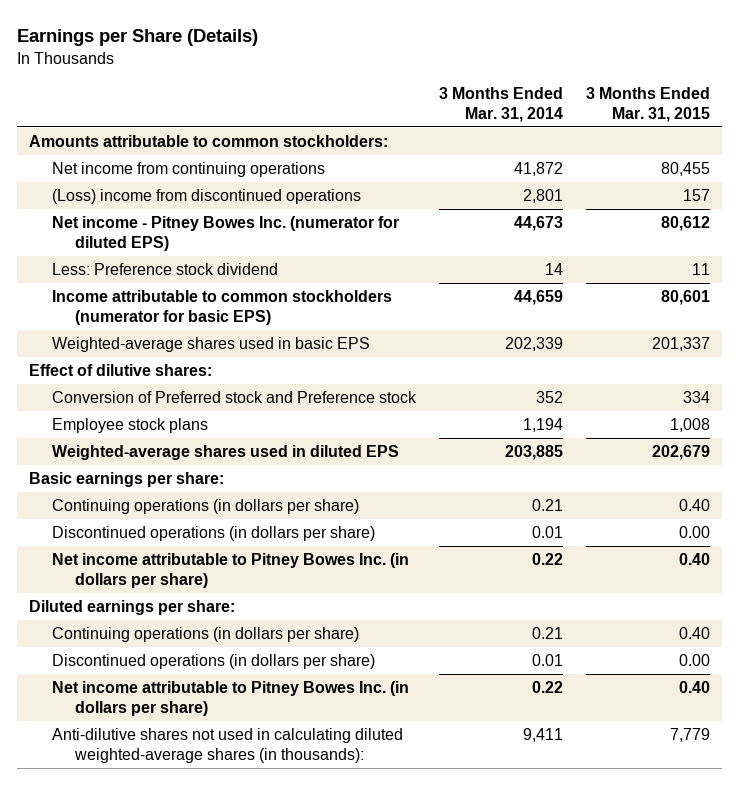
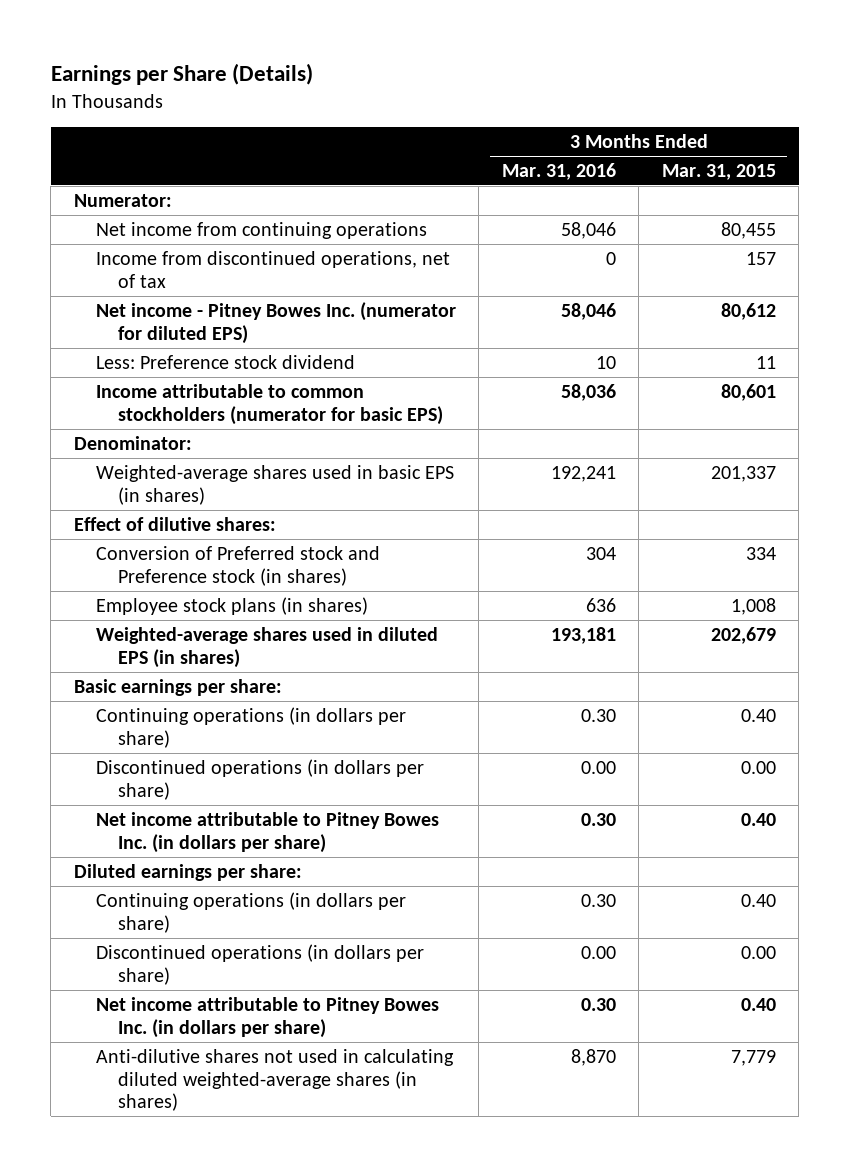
[439,86,564,122] 3 Months Ended Mar. 31, 2014 -> none
none -> [501,162,616,180] Mar. 31, 2016
[28,134,388,147] Amounts attributable to common stockholders: -> [73,193,172,207] Numerator:
[51,188,361,204] (Loss) income from discontinued operations -> [95,250,450,288] Income from discontinued operations, net of tax
none -> [73,435,192,450] Denominator:
[51,336,370,352] Weighted-average shares used in basic EPS -> [95,464,454,505] Weighted-average shares used in basic EPS (in shares)
[51,390,417,403] Conversion of Preferred stock and Preference stock -> [95,545,380,586] Conversion of Preferred stock and Preference stock (in shares)
[51,417,208,433] Employee stock plans -> [95,596,368,615] Employee stock plans (in shares)
[51,444,399,460] Weighted-average shares used in diluted EPS -> [95,626,438,668] Weighted-average shares used in diluted EPS (in shares)
[51,727,403,764] Anti-dilutive shares not used in calculating diluted weighted-average shares (in thousands): -> [95,1048,454,1112] Anti-dilutive shares not used in calculating diluted weighted-average shares (in shares)

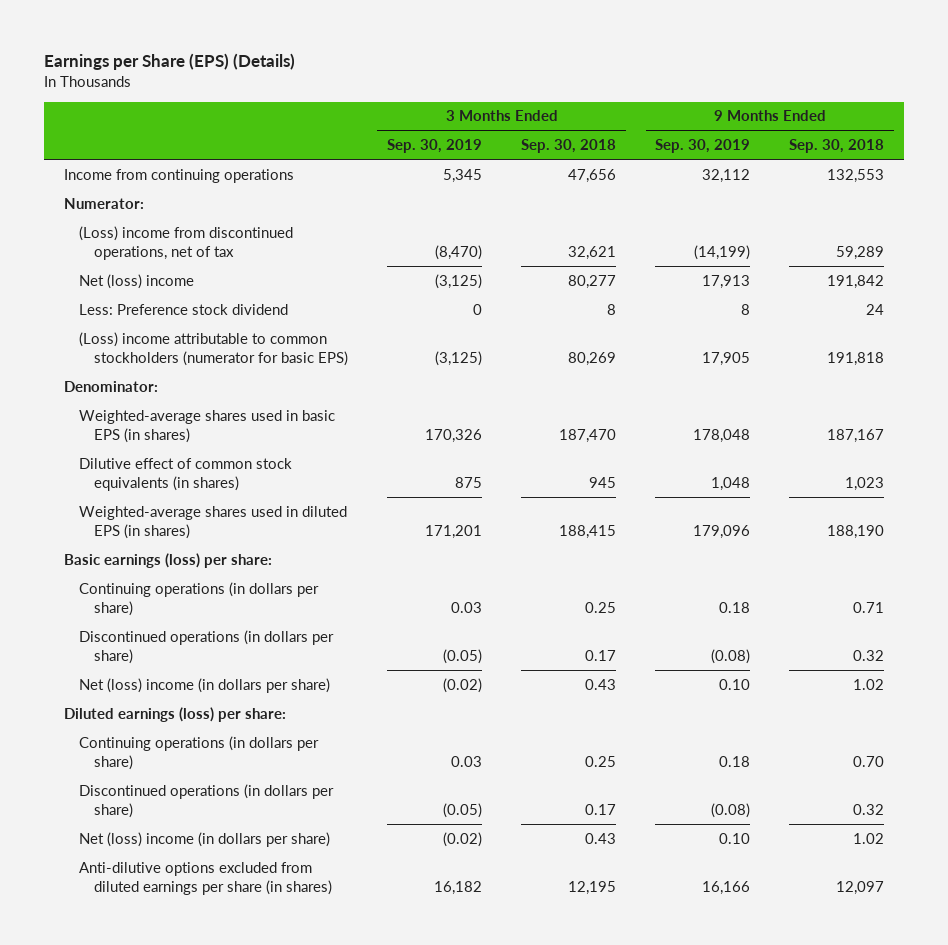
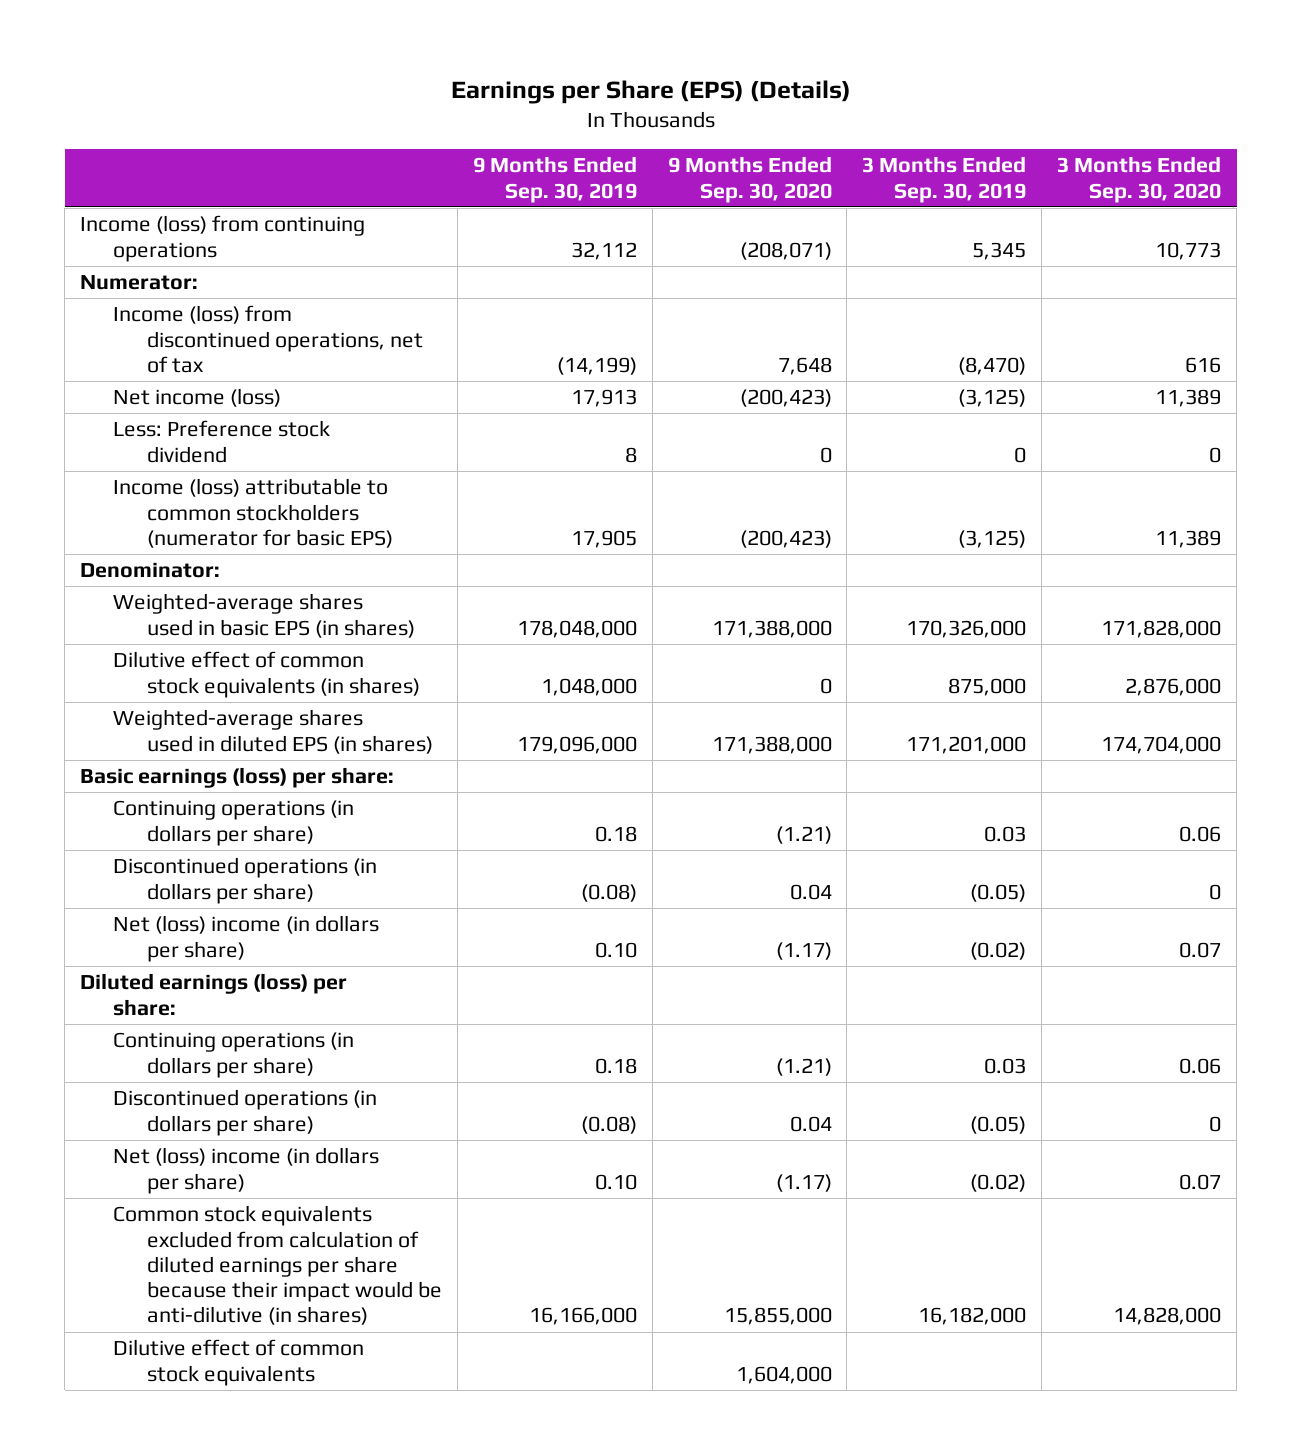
[521,139,617,154] Sep. 30, 2018 -> none
[789,139,885,154] Sep. 30, 2018 -> none
none -> [667,156,832,203] 9 Months Ended Sep. 30, 2020
none -> [1057,156,1222,203] 3 Months Ended Sep. 30, 2020
[63,168,294,183] Income from continuing operations -> [80,215,366,262] Income (loss) from continuing operations
[78,225,293,260] (Loss) income from discontinued operations, net of tax -> [113,305,423,373] Income (loss) from discontinued operations, net of tax
[78,273,194,289] Net (loss) income -> [113,388,282,408] Net income (loss)
[78,331,349,366] (Loss) income attributable to common stockholders (numerator for basic EPS) -> [113,478,393,548] Income (loss) attributable to common stockholders (numerator for basic EPS)
[425,428,483,443] 170,326 -> [906,619,1027,638] 170,326,000
[693,428,751,443] 178,048 -> [516,619,637,638] 178,048,000
[455,476,483,488] 875 -> [948,677,1027,696] 875,000
[711,476,751,491] 1,048 -> [540,677,637,696] 1,048,000
[425,524,483,539] 171,201 -> [906,735,1027,754] 171,201,000
[693,524,751,539] 179,096 -> [516,735,637,754] 179,096,000
[78,861,333,895] Anti-dilutive options excluded from diluted earnings per share (in shares) -> [113,1205,442,1326] Common stock equivalents excluded from calculation of diluted earnings per share because their impact would be anti-dilutive (in shares)
[434,880,483,895] 16,182 -> [918,1307,1027,1326] 16,182,000
[702,880,751,895] 16,166 -> [528,1307,637,1326] 16,166,000
none -> [113,1339,365,1386] Dilutive effect of common stock equivalents

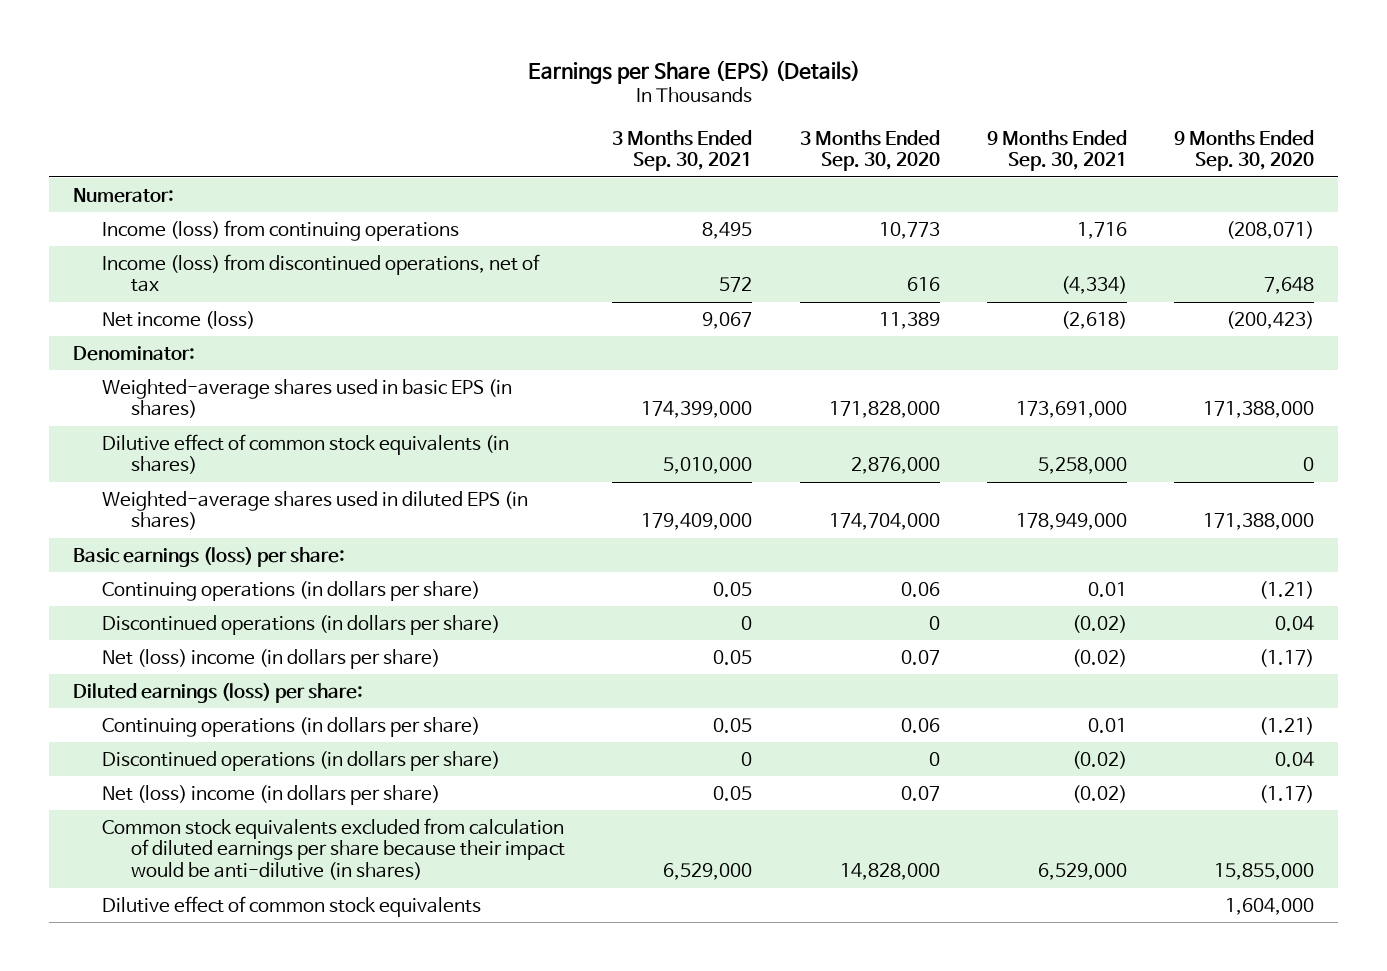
[472,156,637,203] 9 Months Ended Sep. 30, 2019 -> none
[862,156,1027,203] 3 Months Ended Sep. 30, 2019 -> none
none -> [612,129,753,172] 3 Months Ended Sep. 30, 2021
none -> [986,129,1127,172] 9 Months Ended Sep. 30, 2021
[80,215,366,262] Income (loss) from continuing operations -> [102,219,460,241] Income (loss) from continuing operations
[113,420,331,463] Less: Preference stock dividend -> none
[113,478,393,548] Income (loss) attributable to common stockholders (numerator for basic EPS) -> none

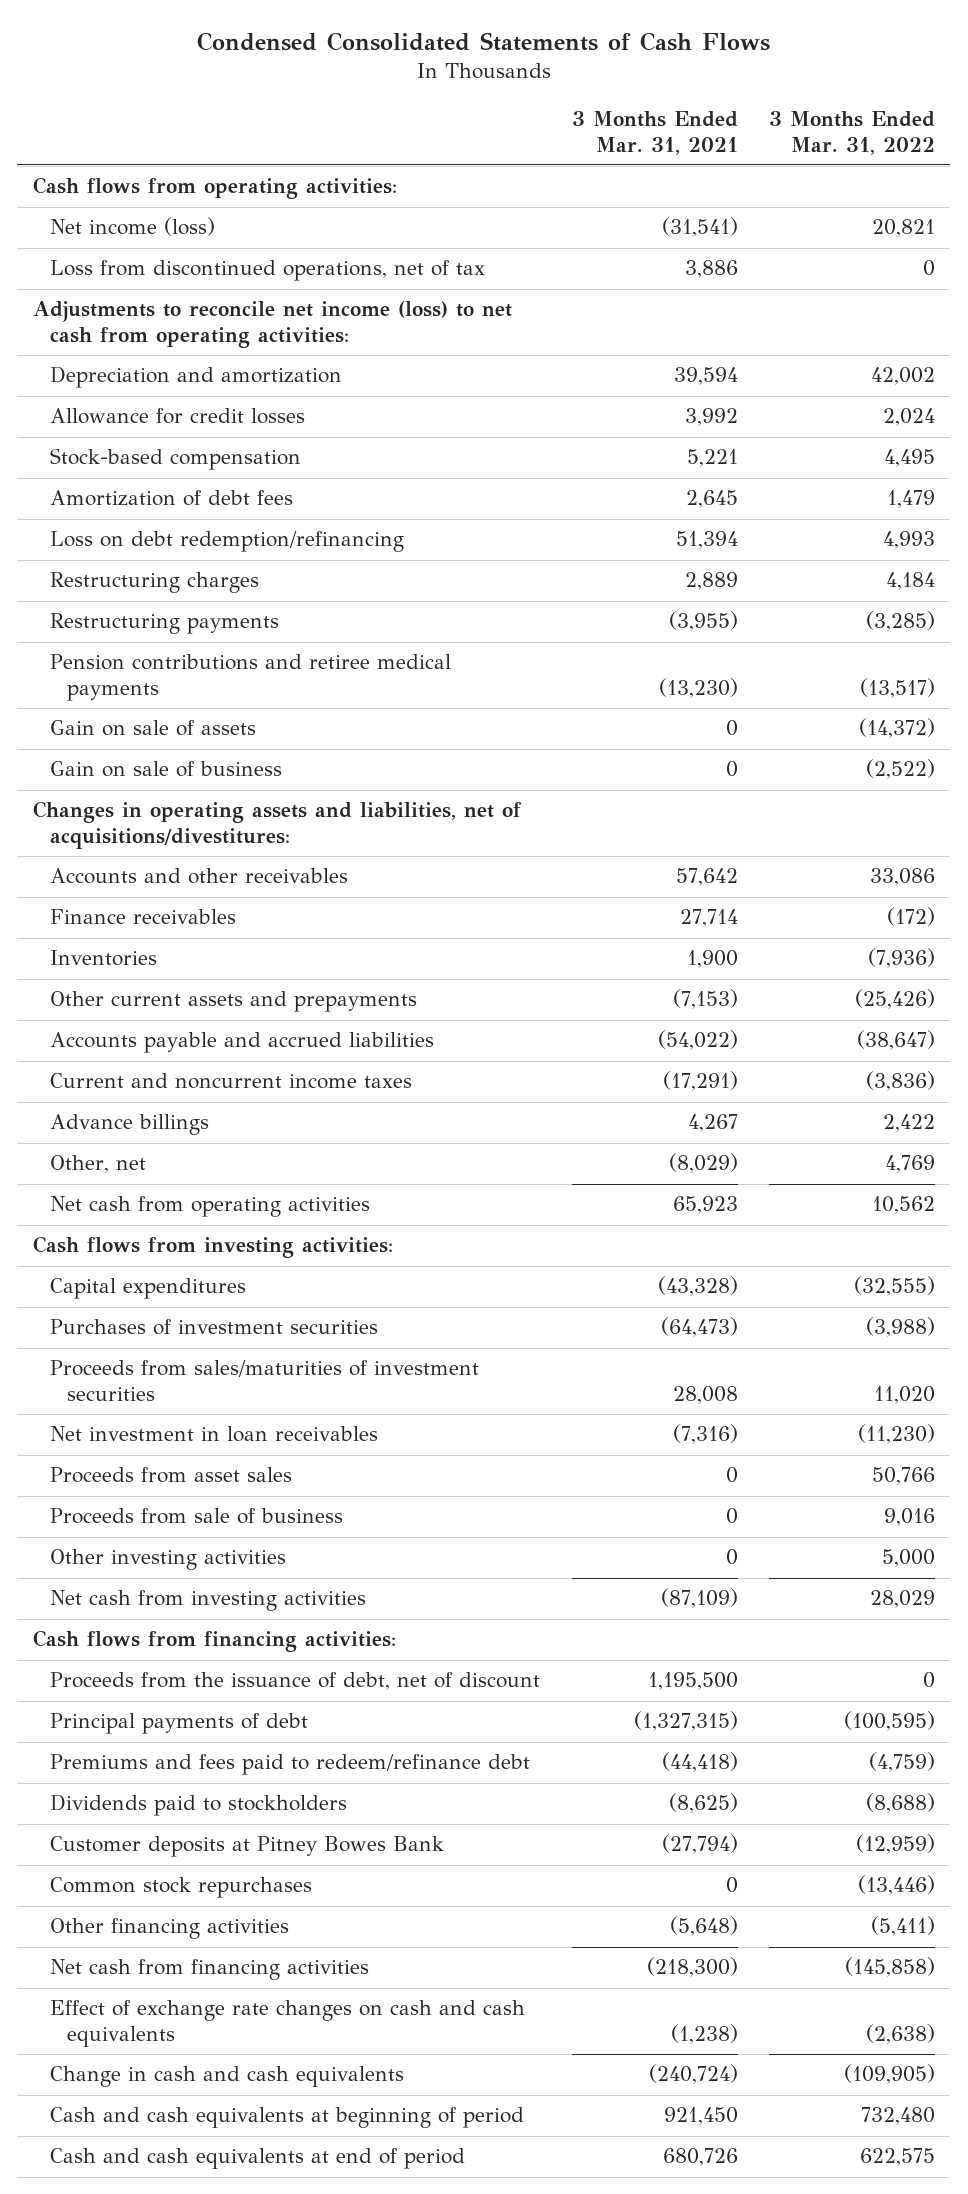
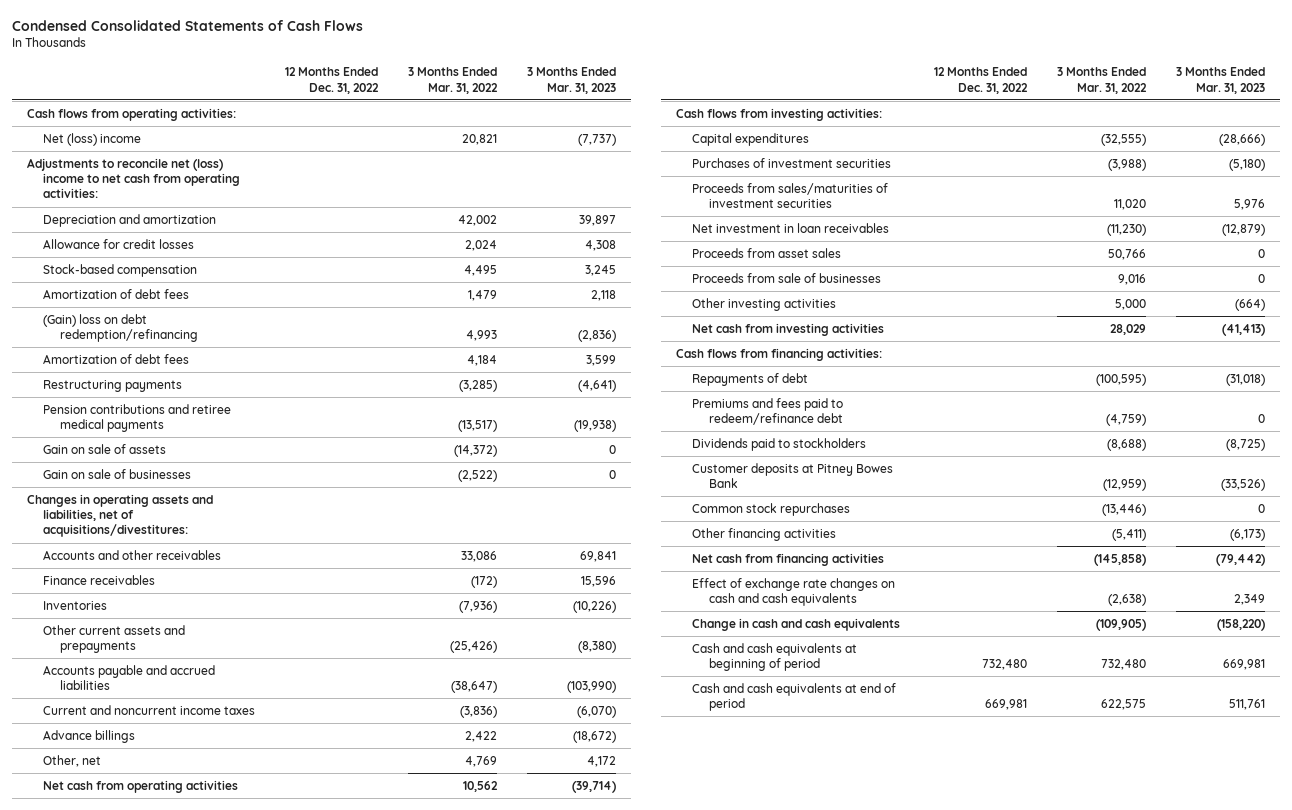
[571,111,738,155] 3 Months Ended Mar. 31, 2021 -> none
none -> [285,67,380,94] 12 Months Ended Dec. 31, 2022
none -> [526,67,616,94] 3 Months Ended Mar. 31, 2023
[50,260,486,282] Loss from discontinued operations, net of tax -> none
[50,217,216,237] Net income (loss) -> [43,132,142,146] Net (loss) income
[33,301,513,349] Adjustments to reconcile net income (loss) to net cash from operating activities: -> [27,157,241,199] Adjustments to reconcile net (loss) income to net cash from operating activities:
[50,531,405,553] Loss on debt redemption/refinancing -> [43,313,198,343] (Gain) loss on debt redemption/refinancing
[50,572,260,594] Restructuring charges -> [43,353,190,364] Amortization of debt fees
[50,761,283,778] Gain on sale of business -> [43,468,192,479] Gain on sale of businesses
[50,1508,344,1525] Proceeds from sale of business -> [692,272,882,283] Proceeds from sale of businesses
[50,1672,541,1691] Proceeds from the issuance of debt, net of discount -> none
[50,1713,309,1735] Principal payments of debt -> [692,372,809,386] Repayments of debt

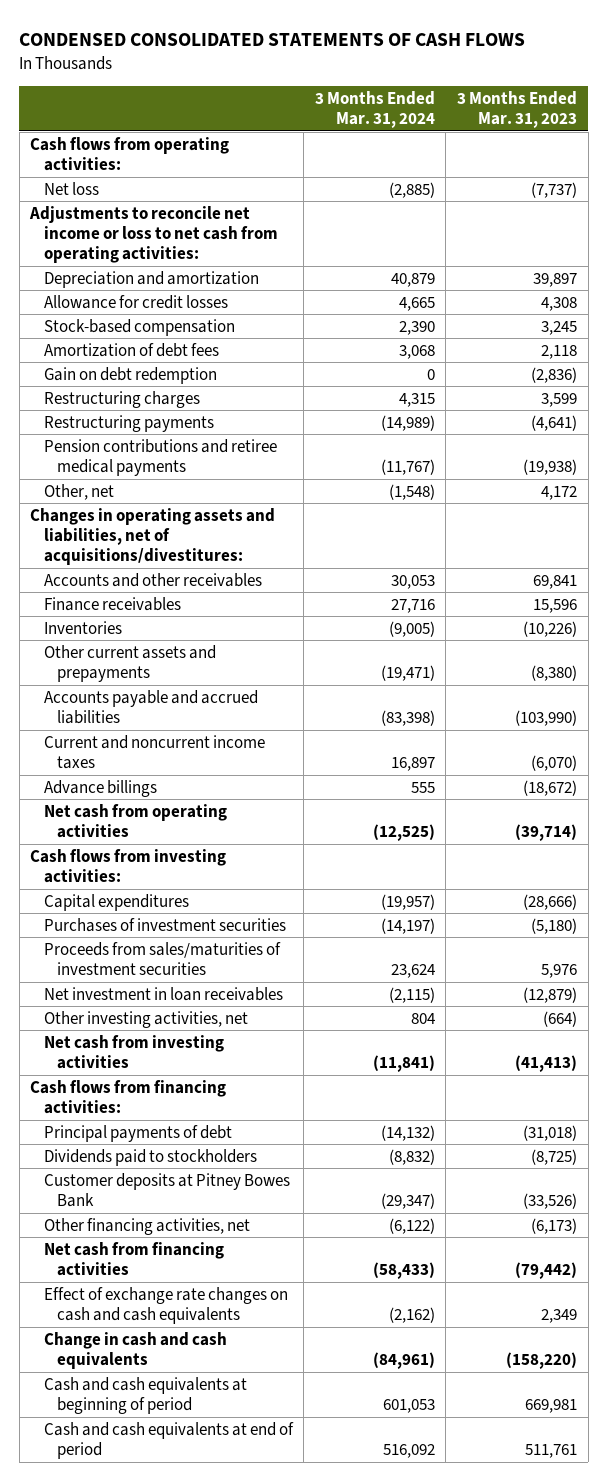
[12,20,364,32] Condensed Consolidated Statements of Cash Flows -> [19,32,526,46] CONDENSED CONSOLIDATED STATEMENTS OF CASH FLOWS
[285,67,380,94] 12 Months Ended Dec. 31, 2022 -> none
[407,67,498,94] 3 Months Ended Mar. 31, 2022 -> none
none -> [314,90,435,129] 3 Months Ended Mar. 31, 2024
[43,132,142,146] Net (loss) income -> [43,181,99,195] Net loss
[27,157,241,199] Adjustments to reconcile net (loss) income to net cash from operating activities: -> [29,205,278,264] Adjustments to reconcile net income or loss to net cash from operating activities:
[43,313,198,343] (Gain) loss on debt redemption/refinancing -> [43,366,217,384] Gain on debt redemption
[43,353,190,364] Amortization of debt fees -> [43,390,200,408] Restructuring charges
[43,443,167,454] Gain on sale of assets -> none
[43,468,192,479] Gain on sale of businesses -> none
[43,754,102,767] Other, net -> [43,483,114,500] Other, net
[692,247,842,258] Proceeds from asset sales -> none
[692,272,882,283] Proceeds from sale of businesses -> none
[692,297,837,311] Other investing activities -> [43,1010,248,1028] Other investing activities, net
[692,397,844,426] Premiums and fees paid to redeem/refinance debt -> none
[692,372,809,386] Repayments of debt -> [43,1124,232,1142] Principal payments of debt
[692,502,851,516] Common stock repurchases -> none
[692,527,837,541] Other financing activities -> [43,1217,250,1235] Other financing activities, net

